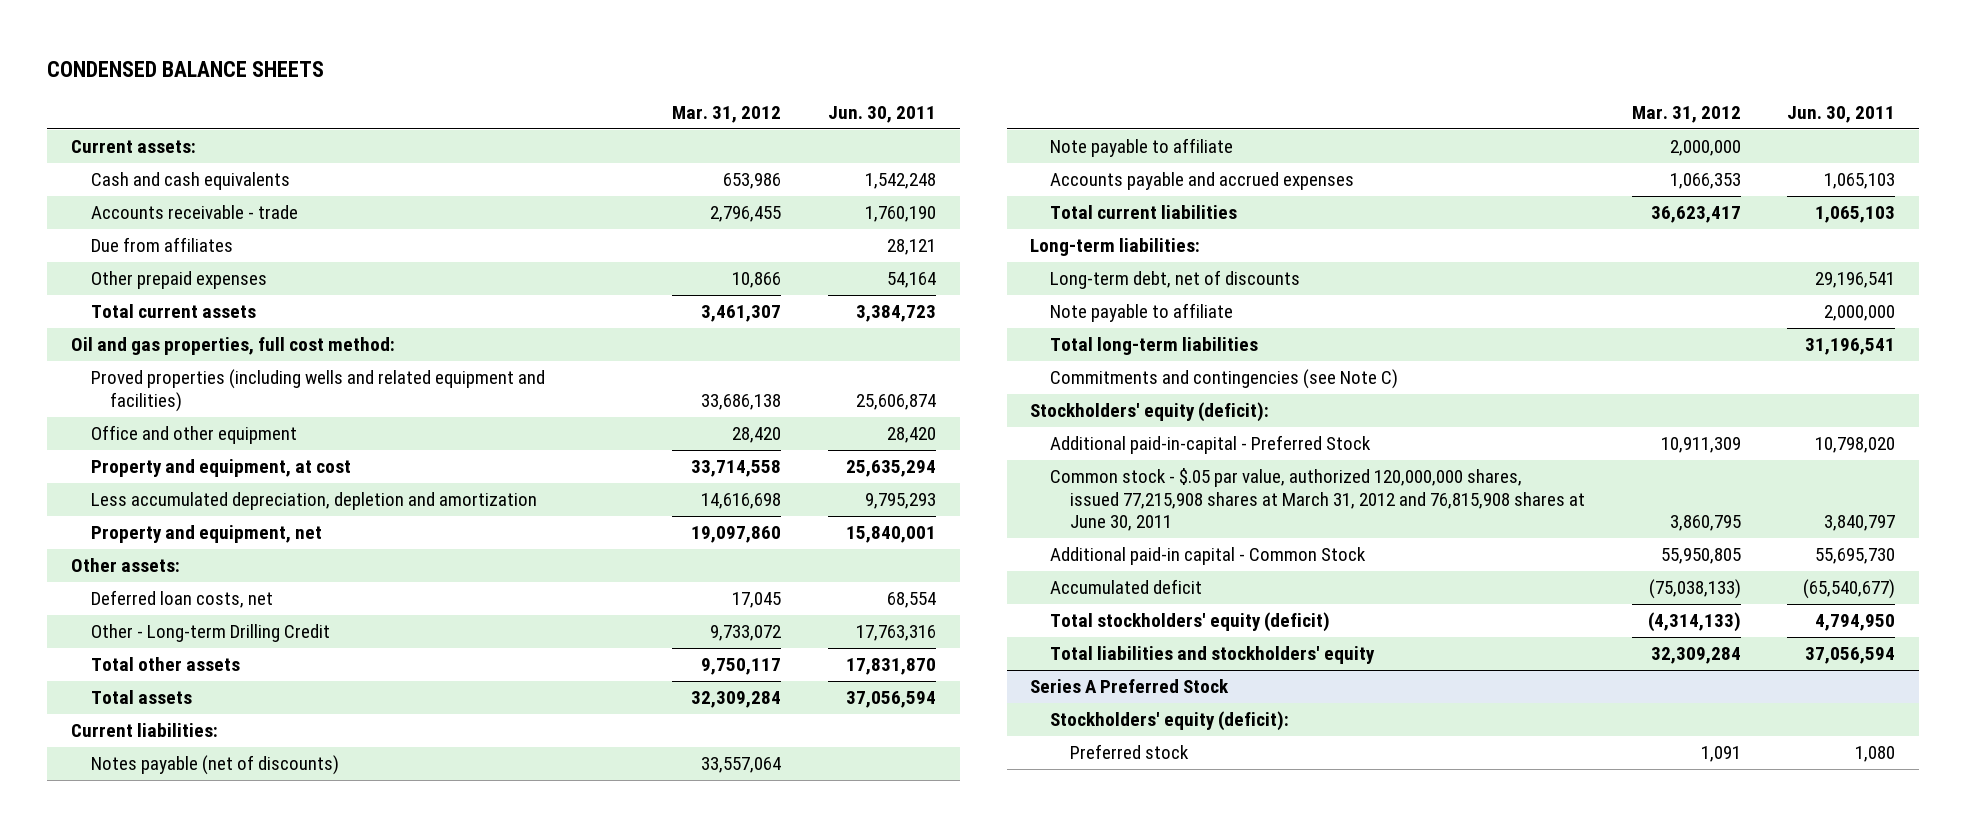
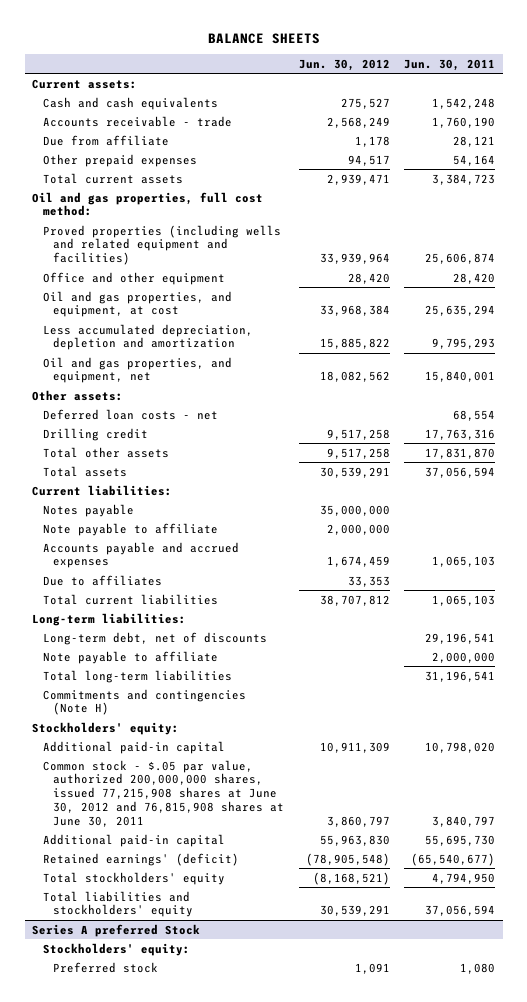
[47,60,325,77] CONDENSED BALANCE SHEETS -> [207,32,320,44] BALANCE SHEETS
[672,105,782,123] Mar. 31, 2012 -> none
none -> [298,58,390,71] Jun. 30, 2012
[90,237,233,253] Due from affiliates -> [42,134,169,146] Due from affiliate
[90,459,351,478] Property and equipment, at cost -> [42,290,232,318] Oil and gas properties, and equipment, at cost
[90,525,322,544] Property and equipment, net -> [42,356,232,384] Oil and gas properties, and equipment, net
[90,590,273,609] Deferred loan costs, net -> [42,408,218,420] Deferred loan costs - net
[90,624,330,643] Other - Long-term Drilling Credit -> [42,427,148,441] Drilling credit
[90,755,339,776] Notes payable (net of discounts) -> [42,503,134,517] Notes payable
none -> [42,574,162,586] Due to affiliates
[1049,369,1398,390] Commitments and contingencies (see Note C) -> [42,688,246,716] Commitments and contingencies (Note H)
[1030,402,1270,423] Stockholders' equity (deficit): -> [32,721,180,735] Stockholders' equity:
[1049,435,1371,455] Additional paid-in-capital - Preferred Stock -> [42,740,225,754] Additional paid-in capital
[1049,468,1585,531] Common stock - $.05 par value, authorized 120,000,000 shares, issued 77,215,908 shares at March 31, 2012 and 76,815,908 shares at June 30, 2011 -> [42,759,285,827] Common stock - $.05 par value, authorized 200,000,000 shares, issued 77,215,908 shares at June 30, 2012 and 76,815,908 shares at June 30, 2011
[1049,547,1366,566] Additional paid-in capital - Common Stock -> [42,833,225,847] Additional paid-in capital
[1049,579,1202,595] Accumulated deficit -> [42,852,239,866] Retained earnings' (deficit)
[1049,612,1330,633] Total stockholders' equity (deficit) -> [42,871,225,885] Total stockholders' equity
[1030,679,1230,694] Series A Preferred Stock -> [32,923,201,937] Series A preferred Stock
[1049,711,1289,732] Stockholders' equity (deficit): -> [42,942,190,956] Stockholders' equity:

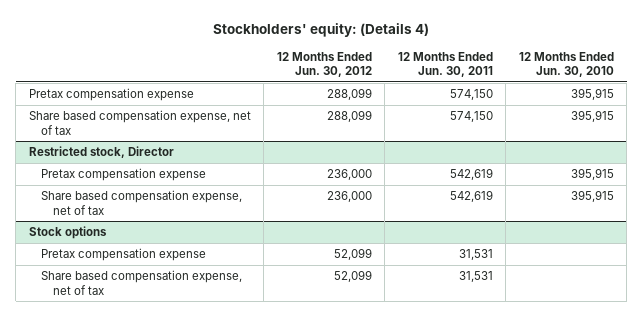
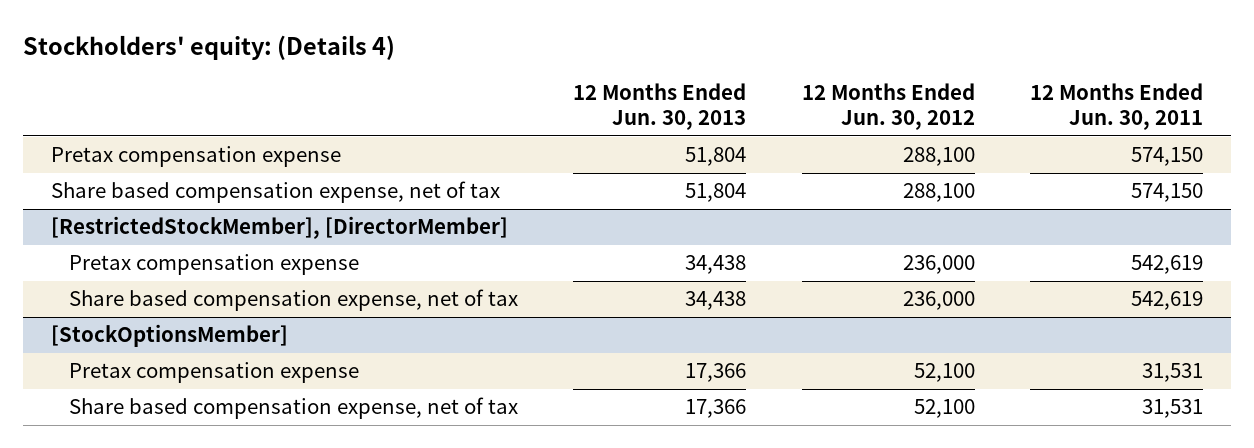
[518,51,614,78] 12 Months Ended Jun. 30, 2010 -> none
none -> [573,82,747,131] 12 Months Ended Jun. 30, 2013
[28,146,174,159] Restricted stock, Director -> none
[326,88,372,101] 288,099 -> [902,147,975,167] 288,100
[326,110,372,123] 288,099 -> [902,183,975,203] 288,100
none -> [50,216,508,240] [RestrictedStockMember], [DirectorMember]
[28,226,107,240] Stock options -> none
none -> [50,324,288,348] [StockOptionsMember]
[333,248,372,261] 52,099 -> [913,363,975,383] 52,100
[333,270,372,283] 52,099 -> [913,399,975,419] 52,100

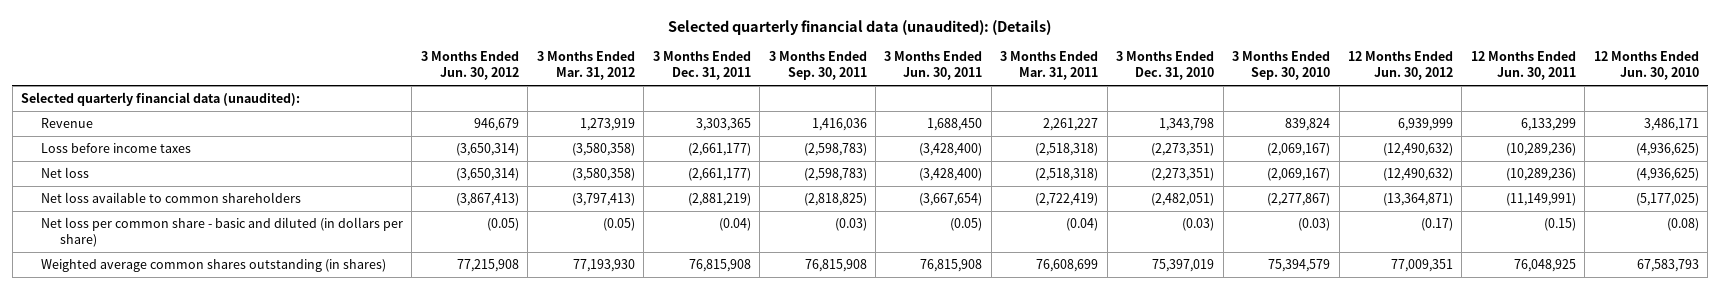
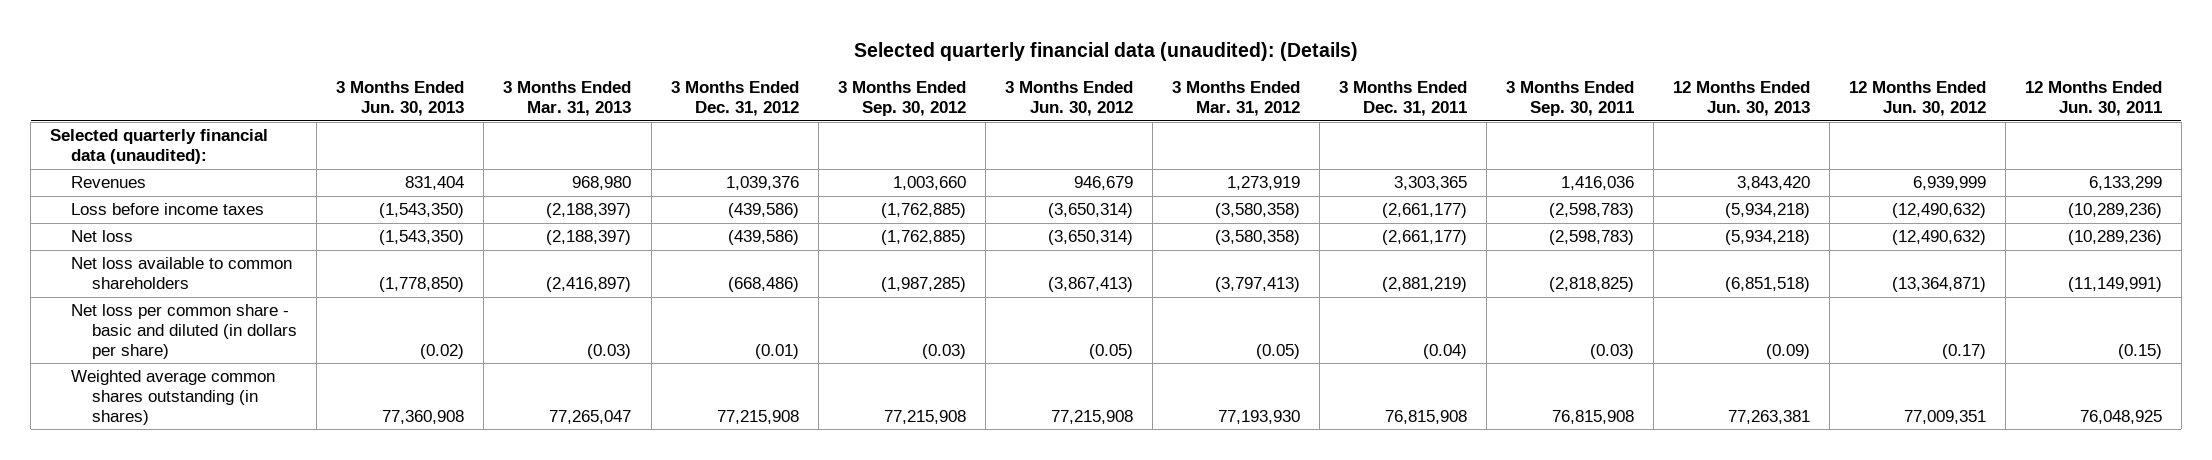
[884,51,983,81] 3 Months Ended Jun. 30, 2011 -> none
[1000,51,1099,81] 3 Months Ended Mar. 31, 2011 -> none
[1116,51,1215,81] 3 Months Ended Dec. 31, 2010 -> none
[1232,51,1331,81] 3 Months Ended Sep. 30, 2010 -> none
[1593,51,1699,81] 12 Months Ended Jun. 30, 2010 -> none
none -> [336,81,465,117] 3 Months Ended Jun. 30, 2013
none -> [503,81,632,117] 3 Months Ended Mar. 31, 2013
none -> [670,81,799,117] 3 Months Ended Dec. 31, 2012
none -> [837,81,966,117] 3 Months Ended Sep. 30, 2012
none -> [1672,81,1810,117] 12 Months Ended Jun. 30, 2013
[40,117,93,128] Revenue -> [71,176,147,189] Revenues

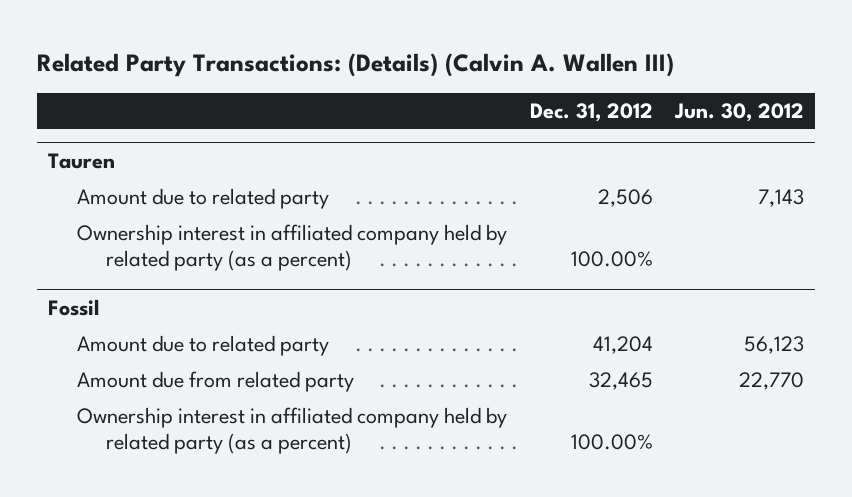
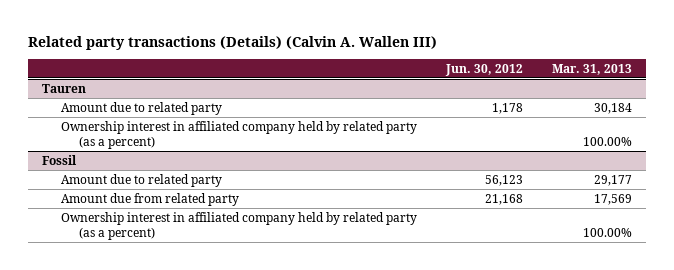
[37,52,675,77] Related Party Transactions: (Details) (Calvin A. Wallen III) -> [27,35,437,50] Related party transactions (Details) (Calvin A. Wallen III)
[529,103,653,123] Dec. 31, 2012 -> none
none -> [551,63,632,75] Mar. 31, 2013
[757,189,804,208] 7,143 -> [491,102,523,114] 1,178
[738,372,804,391] 22,770 -> [484,193,523,205] 21,168

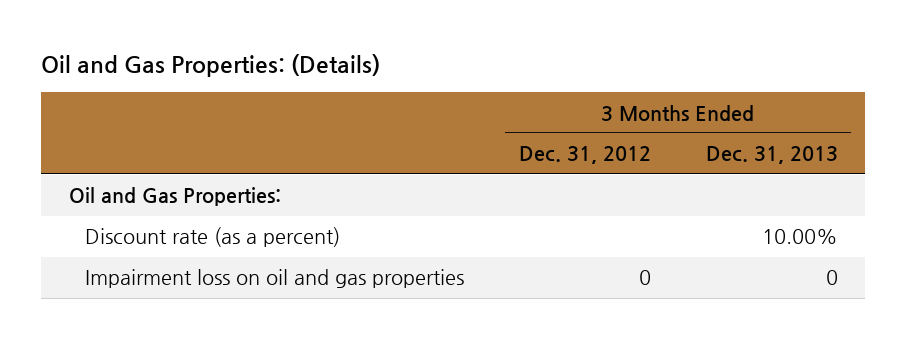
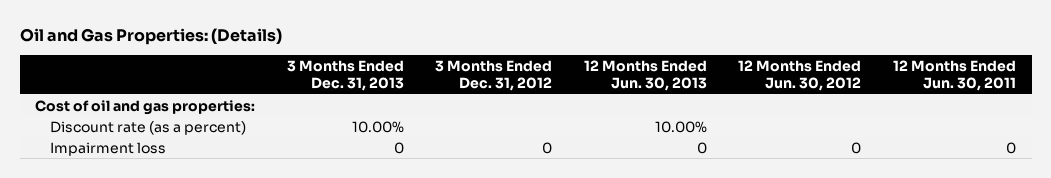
none -> [583,59,707,92] 12 Months Ended Jun. 30, 2013
none -> [738,59,862,92] 12 Months Ended Jun. 30, 2012
none -> [892,59,1016,92] 12 Months Ended Jun. 30, 2011
[68,187,281,207] Oil and Gas Properties: -> [35,99,256,115] Cost of oil and gas properties:
[84,269,464,289] Impairment loss on oil and gas properties -> [49,141,166,156] Impairment loss

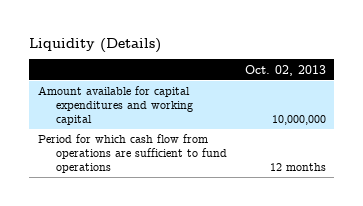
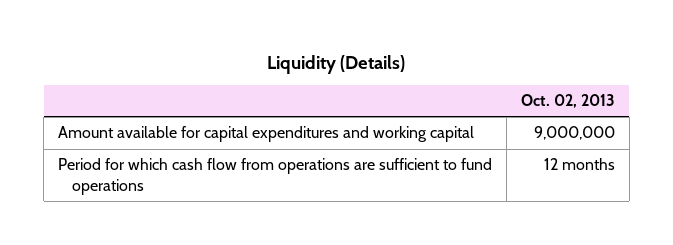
[271,115,326,126] 10,000,000 -> [533,126,615,141] 9,000,000

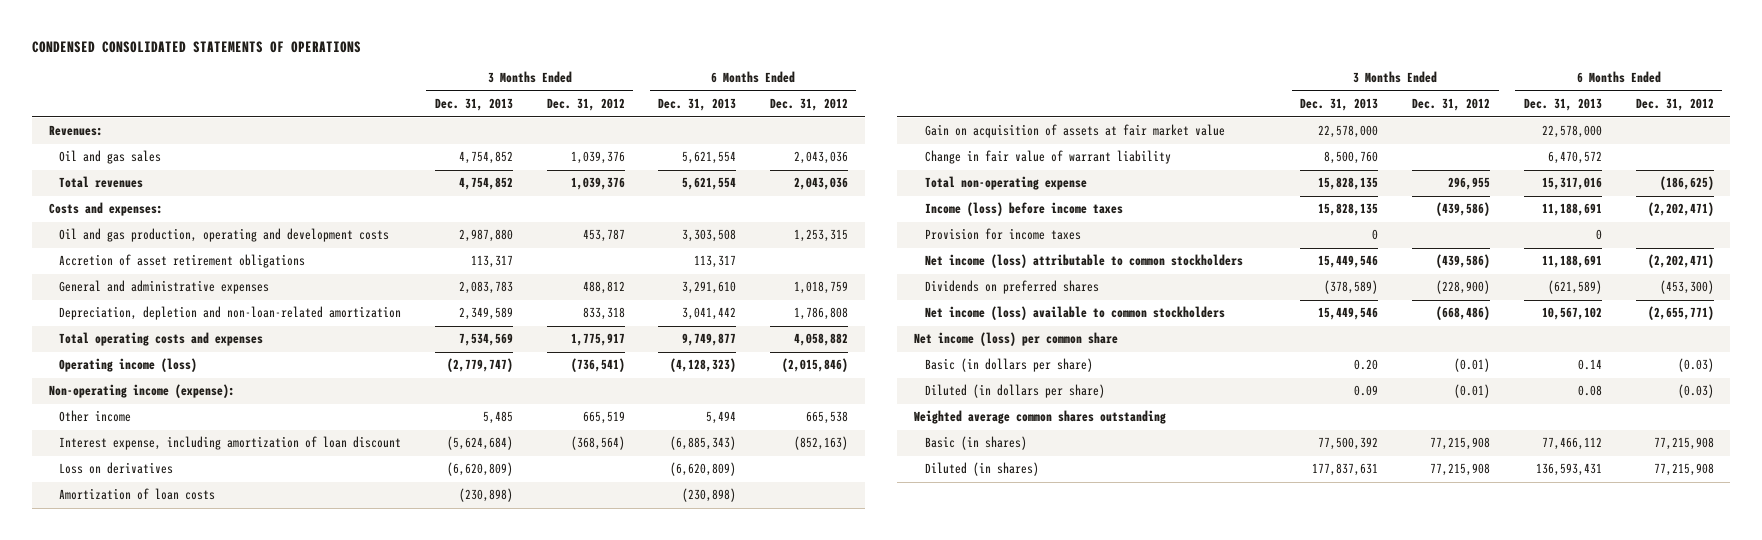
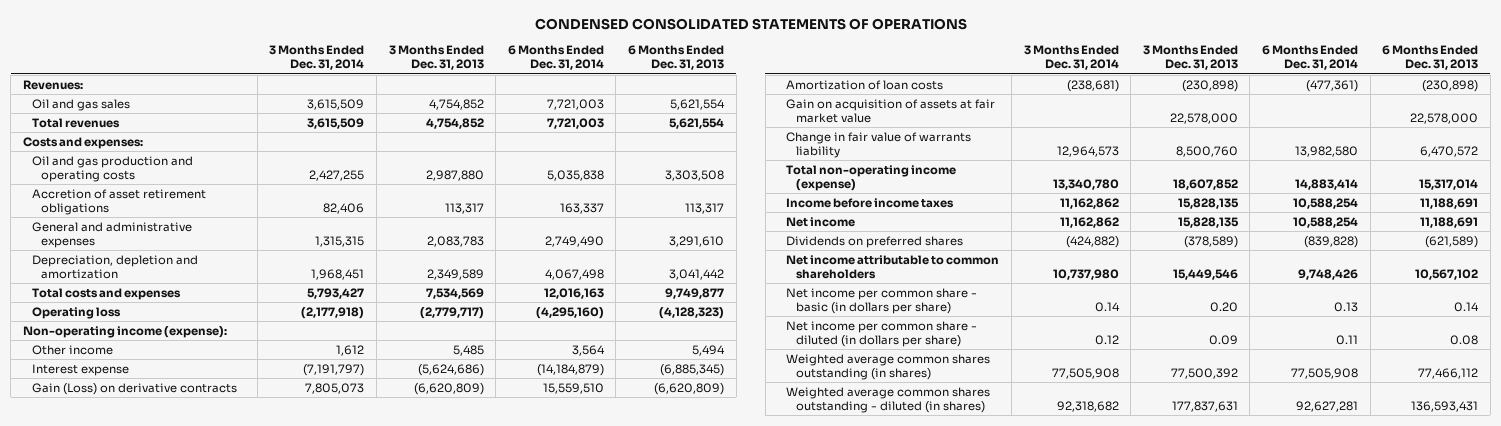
[546,98,625,112] Dec. 31, 2012 -> none
[770,98,849,112] Dec. 31, 2012 -> none
none -> [269,45,365,71] 3 Months Ended Dec. 31, 2014
none -> [507,45,604,71] 6 Months Ended Dec. 31, 2014
[59,228,390,243] Oil and gas production, operating and development costs -> [32,155,194,182] Oil and gas production and operating costs
[59,306,402,321] Depreciation, depletion and non-loan-related amortization -> [32,254,199,279] Depreciation, depletion and amortization
[59,332,264,347] Total operating costs and expenses -> [32,287,182,300] Total costs and expenses
[59,358,198,373] Operating income (loss) -> [32,306,122,319] Operating loss
[446,358,513,373] (2,779,747) -> [419,306,484,319] (2,779,717)
[59,436,402,451] Interest expense, including amortization of loan discount -> [32,363,130,376] Interest expense
[446,436,513,451] (5,624,684) -> [417,363,484,376] (5,624,686)
[670,436,737,451] (6,885,343) -> [660,363,725,376] (6,885,345)
[59,462,174,475] Loss on derivatives -> [32,382,238,395] Gain (Loss) on derivative contracts
[924,228,1081,241] Provision for income taxes -> none
[924,150,1171,165] Change in fair value of warrant liability -> [786,131,972,158] Change in fair value of warrants liability
[924,176,1087,191] Total non-operating expense -> [786,164,957,191] Total non-operating income (expense)
[1318,177,1379,191] 15,828,135 -> [1172,178,1238,190] 18,607,852
[1541,177,1602,191] 15,317,016 -> [1419,178,1479,190] 15,317,014
[924,202,1123,217] Income (loss) before income taxes -> [786,197,955,208] Income before income taxes
[924,254,1243,269] Net income (loss) attributable to common stockholders -> [786,216,856,227] Net income
[1318,255,1379,269] 15,449,546 -> [1177,216,1239,228] 15,828,135
[914,332,1119,347] Net income (loss) per common share -> none
[914,410,1167,425] Weighted average common shares outstanding -> none
[924,306,1225,321] Net income (loss) available to common stockholders -> [786,254,1000,279] Net income attributable to common shareholders
[924,358,1093,373] Basic (in dollars per share) -> [786,287,978,314] Net income per common share - basic (in dollars per share)
[924,384,1105,399] Diluted (in dollars per share) -> [786,320,978,347] Net income per common share - diluted (in dollars per share)
[924,436,1027,451] Basic (in shares) -> [786,353,991,380] Weighted average common shares outstanding (in shares)
[924,462,1039,477] Diluted (in shares) -> [786,386,991,413] Weighted average common shares outstanding - diluted (in shares)

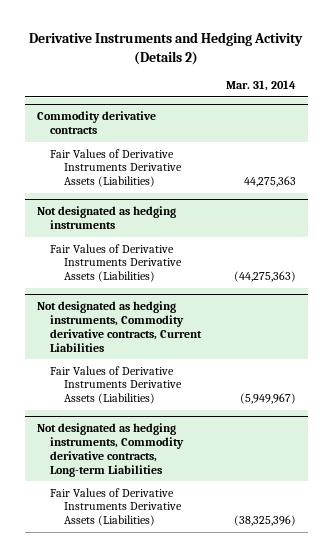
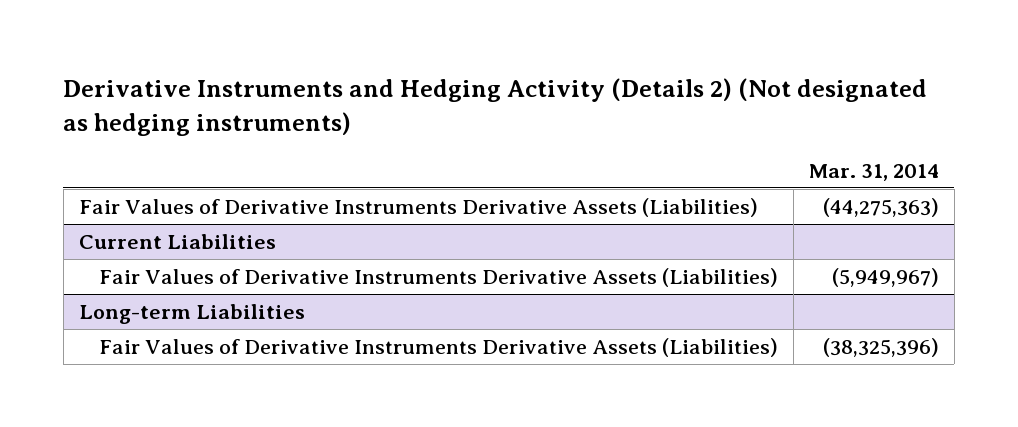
[29,32,304,65] Derivative Instruments and Hedging Activity (Details 2) -> [63,78,928,136] Derivative Instruments and Hedging Activity (Details 2) (Not designated as hedging instruments)
[37,111,157,135] Commodity derivative contracts -> none
[50,148,182,188] Fair Values of Derivative Instruments Derivative Assets (Liabilities) -> none
[37,206,177,230] Not designated as hedging instruments -> none
[37,301,203,353] Not designated as hedging instruments, Commodity derivative contracts, Current Liabilities -> none
none -> [78,234,276,250] Current Liabilities
[37,423,185,478] Not designated as hedging instruments, Commodity derivative contracts, Long-term Liabilities -> none
none -> [78,304,305,325] Long-term Liabilities

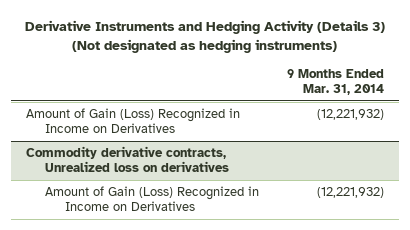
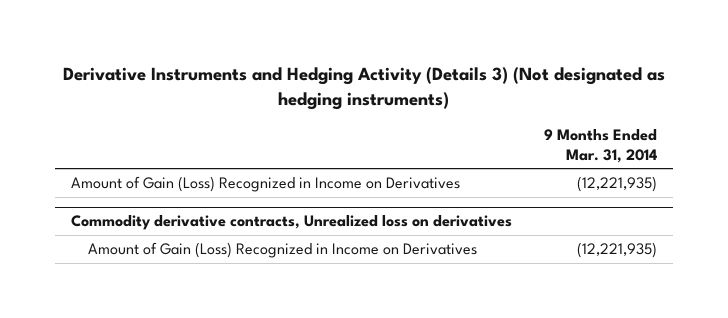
[317,109,385,121] (12,221,932) -> [577,176,658,193] (12,221,935)
[317,187,385,199] (12,221,932) -> [577,242,658,259] (12,221,935)

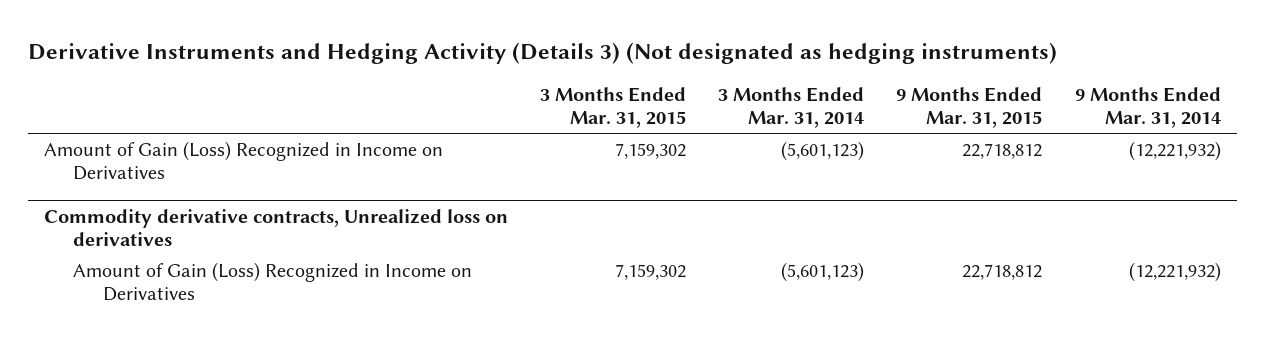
none -> [539,86,686,128] 3 Months Ended Mar. 31, 2015
none -> [718,86,865,128] 3 Months Ended Mar. 31, 2014
none -> [896,86,1043,128] 9 Months Ended Mar. 31, 2015
[577,176,658,193] (12,221,935) -> [1128,141,1221,162] (12,221,932)
[577,242,658,259] (12,221,935) -> [1128,262,1221,283] (12,221,932)

